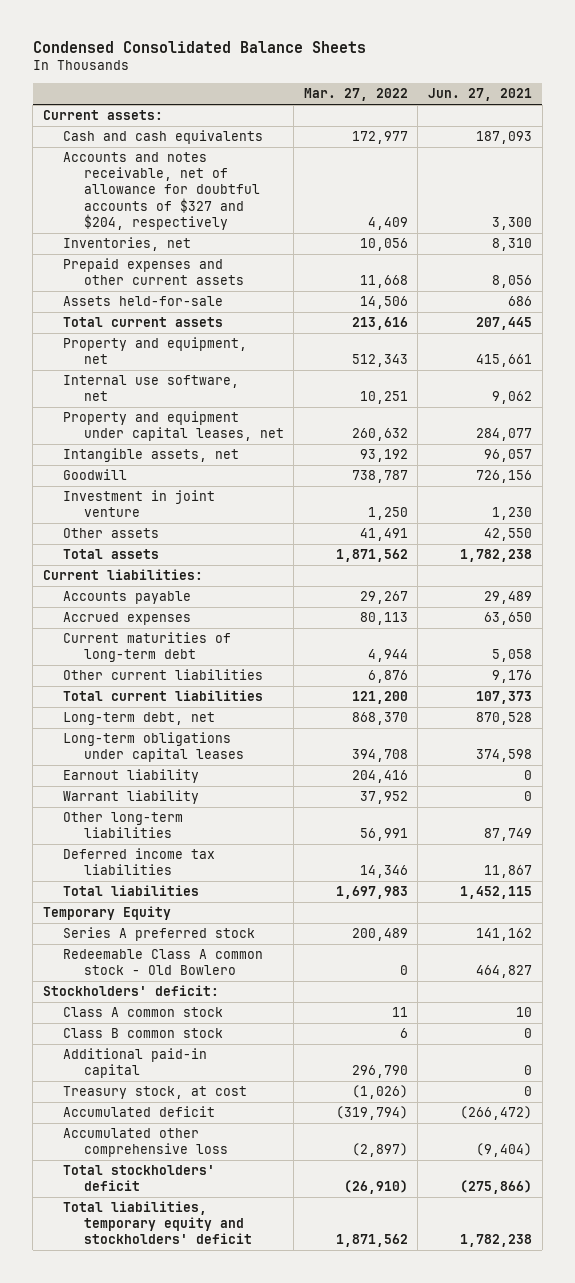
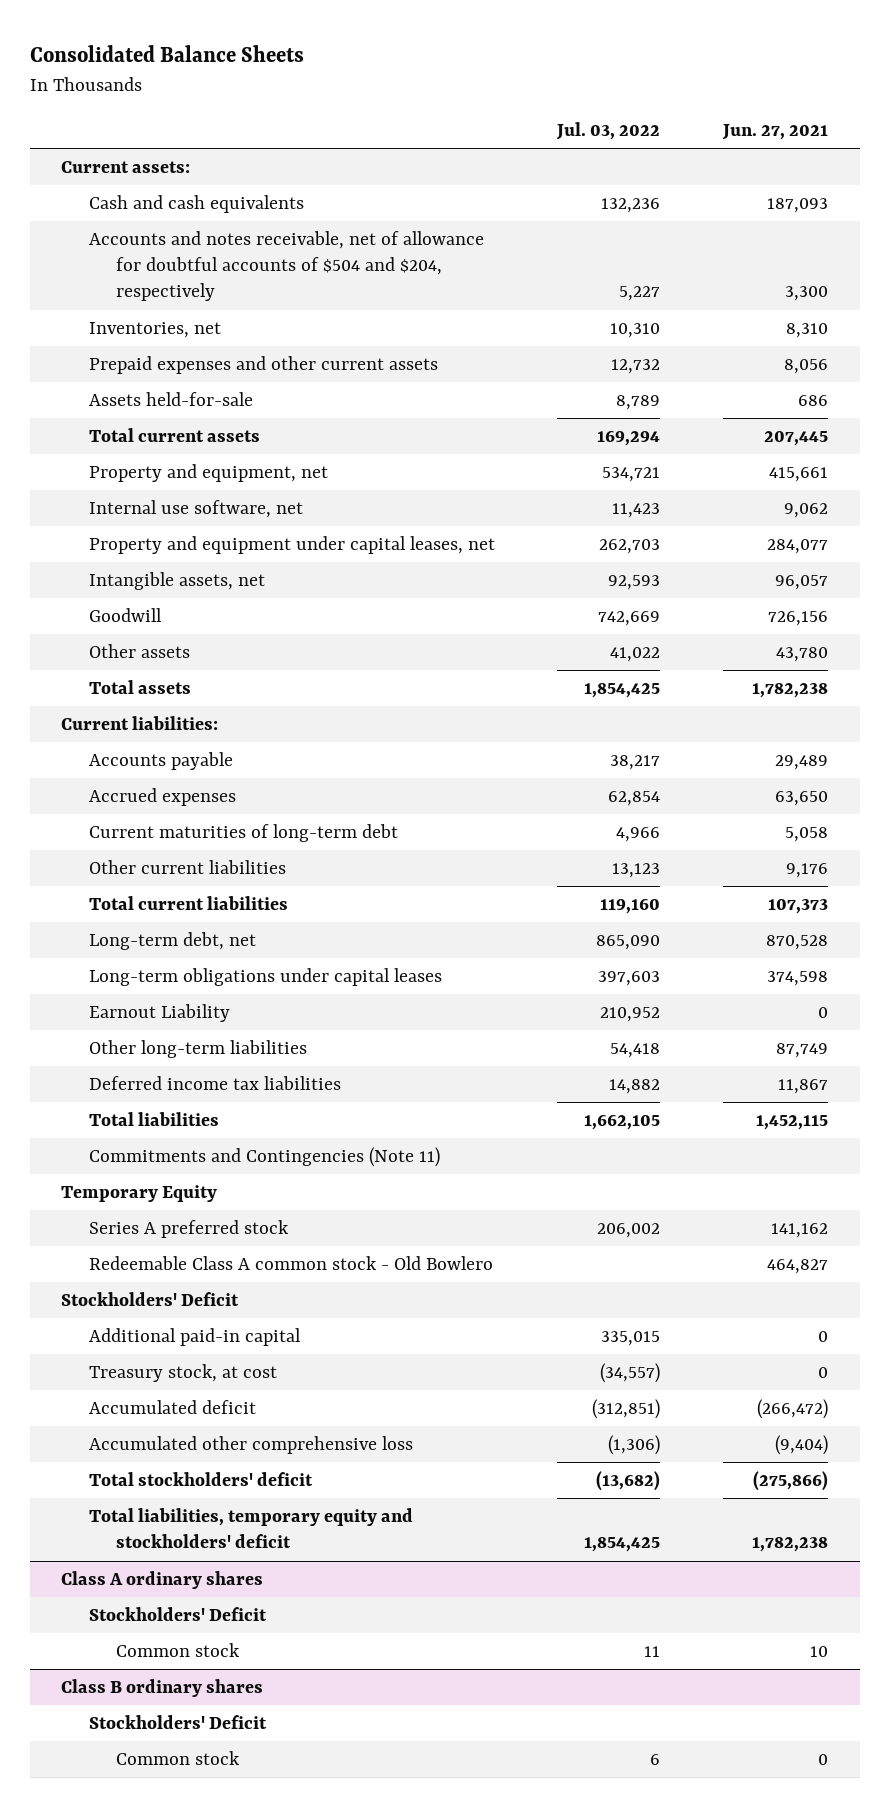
[32,40,366,53] Condensed Consolidated Balance Sheets -> [29,45,304,63] Consolidated Balance Sheets
[303,88,408,102] Mar. 27, 2022 -> none
none -> [556,122,661,141] Jul. 03, 2022
[63,152,260,230] Accounts and notes receivable, net of allowance for doubtful accounts of $327 and $204, respectively -> [88,231,484,302] Accounts and notes receivable, net of allowance for doubtful accounts of $504 and $204, respectively
[63,490,216,518] Investment in joint venture -> none
[484,528,533,542] 42,550 -> [776,647,829,663] 43,780
[63,790,200,805] Warrant liability -> none
[63,769,200,784] Earnout liability -> [88,1004,230,1023] Earnout Liability
none -> [88,1147,440,1168] Commitments and Contingencies (Note 11)
[63,1007,224,1018] Class A common stock -> none
[63,1028,224,1039] Class B common stock -> none
[42,985,219,997] Stockholders' deficit: -> [61,1292,240,1307] Stockholders' Deficit
none -> [61,1571,264,1590] Class A ordinary shares
none -> [88,1607,267,1622] Stockholders' Deficit
none -> [116,1643,241,1658] Common stock
none -> [61,1679,264,1698] Class B ordinary shares
none -> [88,1715,267,1730] Stockholders' Deficit
none -> [116,1751,241,1766] Common stock

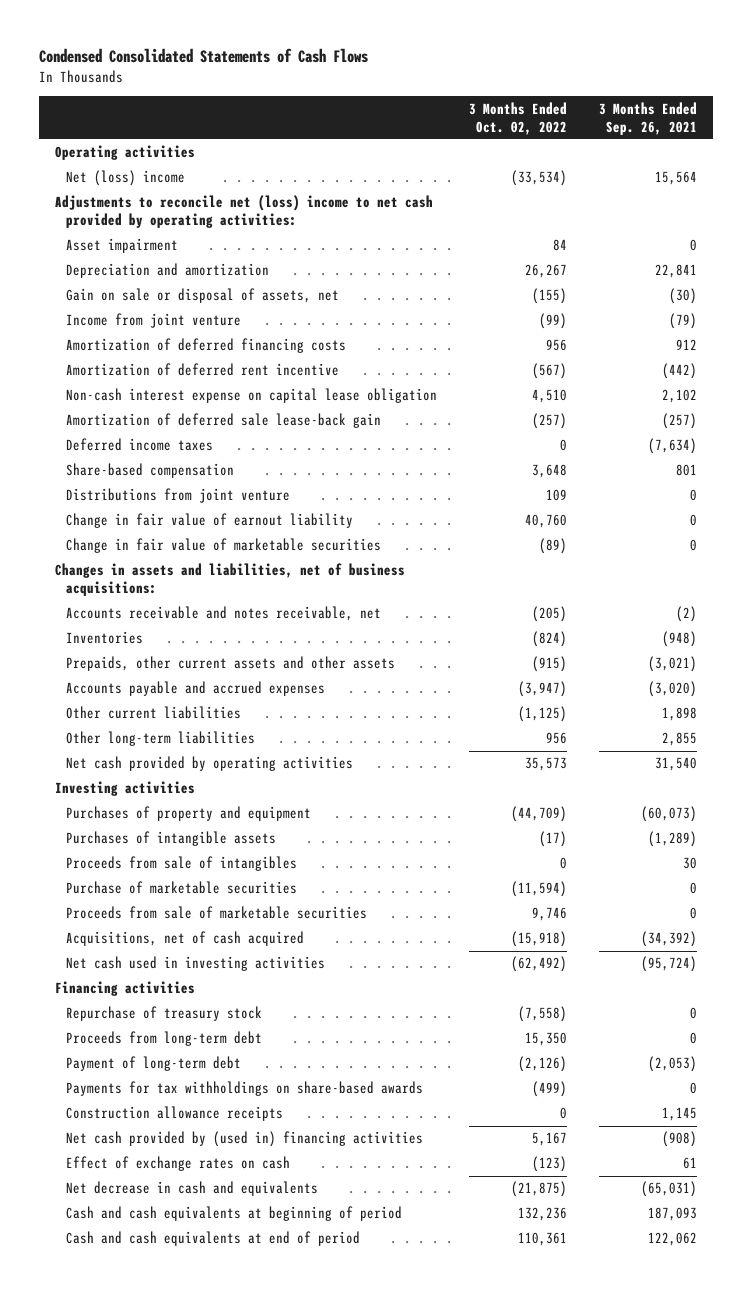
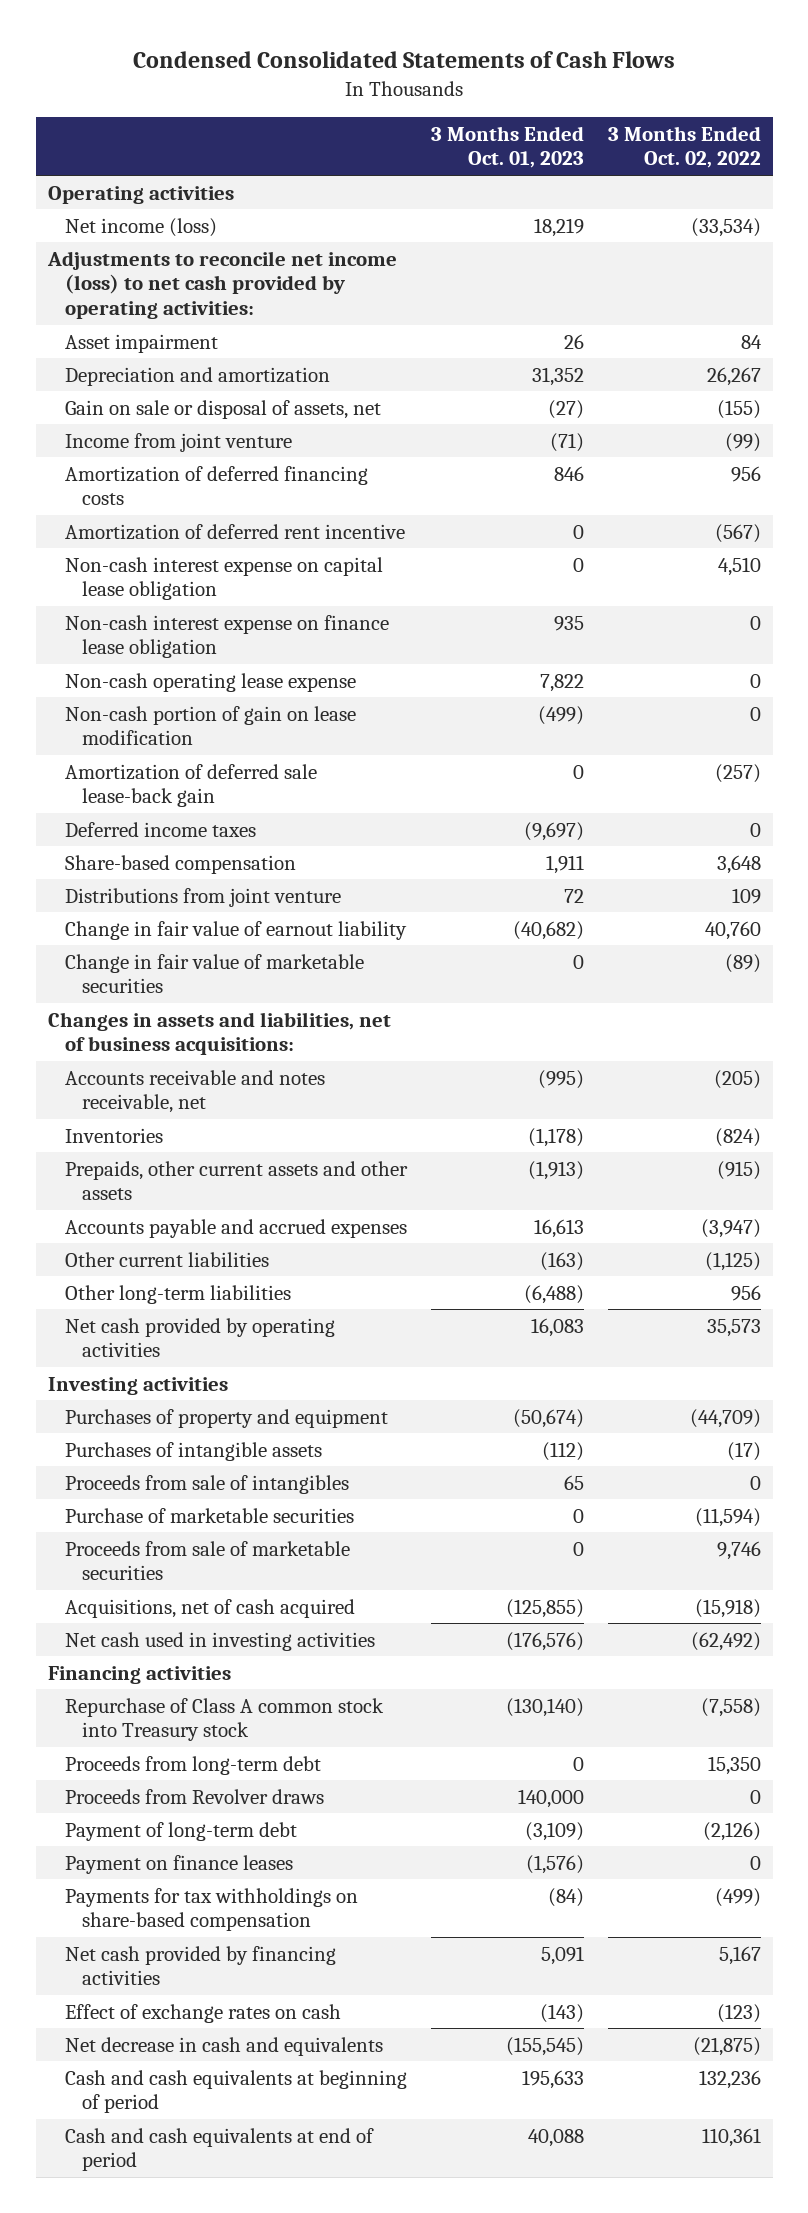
[599,101,698,135] 3 Months Ended Sep. 26, 2021 -> none
none -> [430,125,584,169] 3 Months Ended Oct. 01, 2023
[66,170,186,187] Net (loss) income -> [64,217,217,237] Net income (loss)
[55,195,434,229] Adjustments to reconcile net (loss) income to net cash provided by operating activities: -> [46,250,397,320] Adjustments to reconcile net income (loss) to net cash provided by operating activities:
none -> [64,614,389,659] Non-cash interest expense on finance lease obligation
none -> [64,672,356,692] Non-cash operating lease expense
none -> [64,705,356,746] Non-cash portion of gain on lease modification
[66,1006,263,1022] Repurchase of treasury stock -> [64,1697,384,1742] Repurchase of Class A common stock into Treasury stock
none -> [64,1788,324,1804] Proceeds from Revolver draws
[66,1106,284,1122] Construction allowance receipts -> none
none -> [64,1854,293,1874] Payment on finance leases
[66,1081,424,1097] Payments for tax withholdings on share-based awards -> [64,1887,358,1932] Payments for tax withholdings on share-based compensation
[66,1131,424,1148] Net cash provided by (used in) financing activities -> [64,1945,336,1986] Net cash provided by financing activities

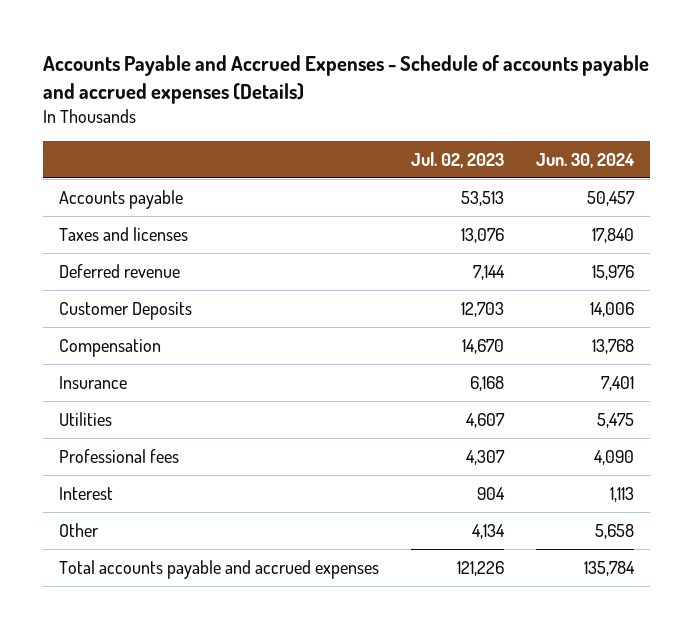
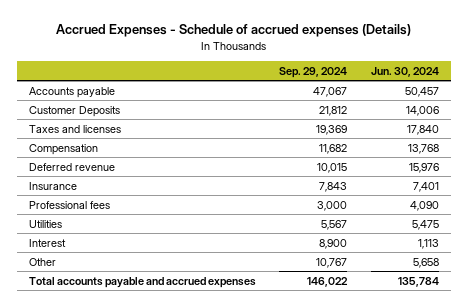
[43,54,650,104] Accounts Payable and Accrued Expenses - Schedule of accounts payable and accrued expenses (Details) -> [55,24,411,38] Accrued Expenses - Schedule of accrued expenses (Details)
[411,151,505,168] Jul. 02, 2023 -> none
none -> [279,66,348,78] Sep. 29, 2024
[59,227,189,242] Taxes and licenses -> [28,124,121,133] Taxes and licenses
[59,264,181,279] Deferred revenue -> [28,162,115,171] Deferred revenue
[59,412,113,427] Utilities -> [28,219,62,228] Utilities

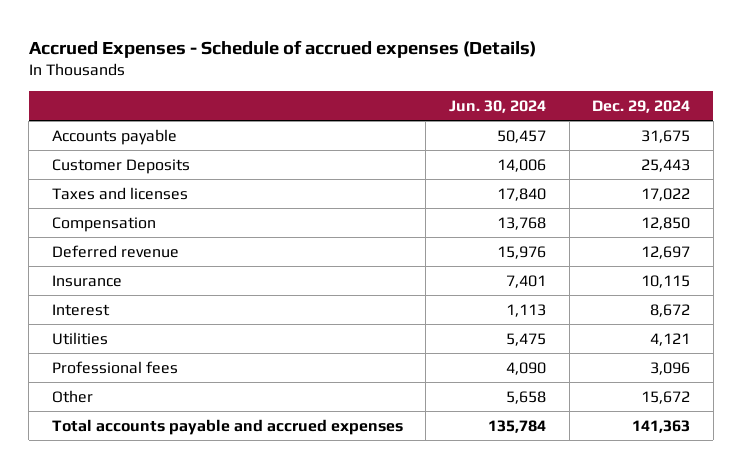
[279,66,348,78] Sep. 29, 2024 -> none
none -> [592,100,691,114] Dec. 29, 2024
[28,219,62,228] Utilities -> [51,331,108,345] Utilities
[28,200,110,209] Professional fees -> [51,360,178,374] Professional fees

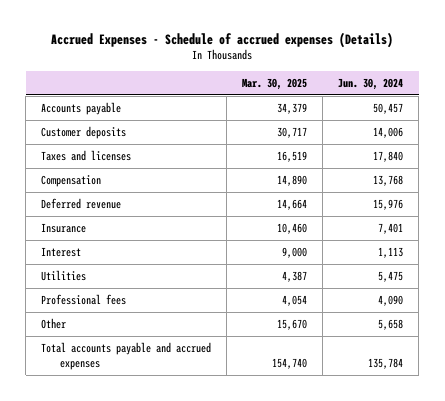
[592,100,691,114] Dec. 29, 2024 -> none
none -> [242,78,308,91] Mar. 30, 2025
[51,158,190,174] Customer Deposits -> [41,126,127,140] Customer deposits

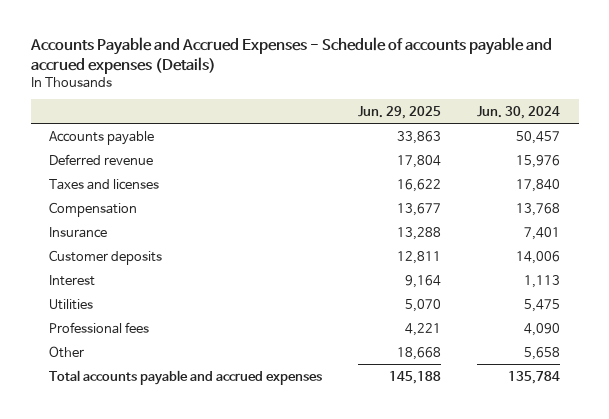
[51,31,394,48] Accrued Expenses - Schedule of accrued expenses (Details) -> [29,37,552,74] Accounts Payable and Accrued Expenses - Schedule of accounts payable and accrued expenses (Details)
[242,78,308,91] Mar. 30, 2025 -> none
none -> [358,105,442,119] Jun. 29, 2025
[41,198,122,210] Deferred revenue -> [48,153,153,165] Deferred revenue
[41,126,127,140] Customer deposits -> [48,249,162,265] Customer deposits

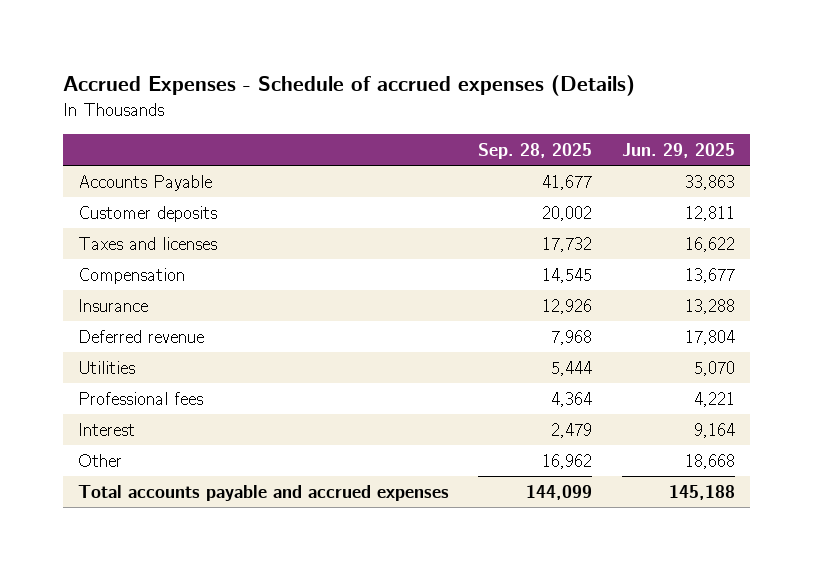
[29,37,552,74] Accounts Payable and Accrued Expenses - Schedule of accounts payable and accrued expenses (Details) -> [63,75,636,97] Accrued Expenses - Schedule of accrued expenses (Details)
[477,105,561,119] Jun. 30, 2024 -> none
none -> [478,142,593,159] Sep. 28, 2025
[48,130,154,145] Accounts payable -> [77,174,212,191] Accounts Payable
[48,249,162,265] Customer deposits -> [77,205,217,222] Customer deposits
[48,153,153,165] Deferred revenue -> [77,329,204,343] Deferred revenue
[48,274,95,286] Interest -> [77,422,135,436] Interest

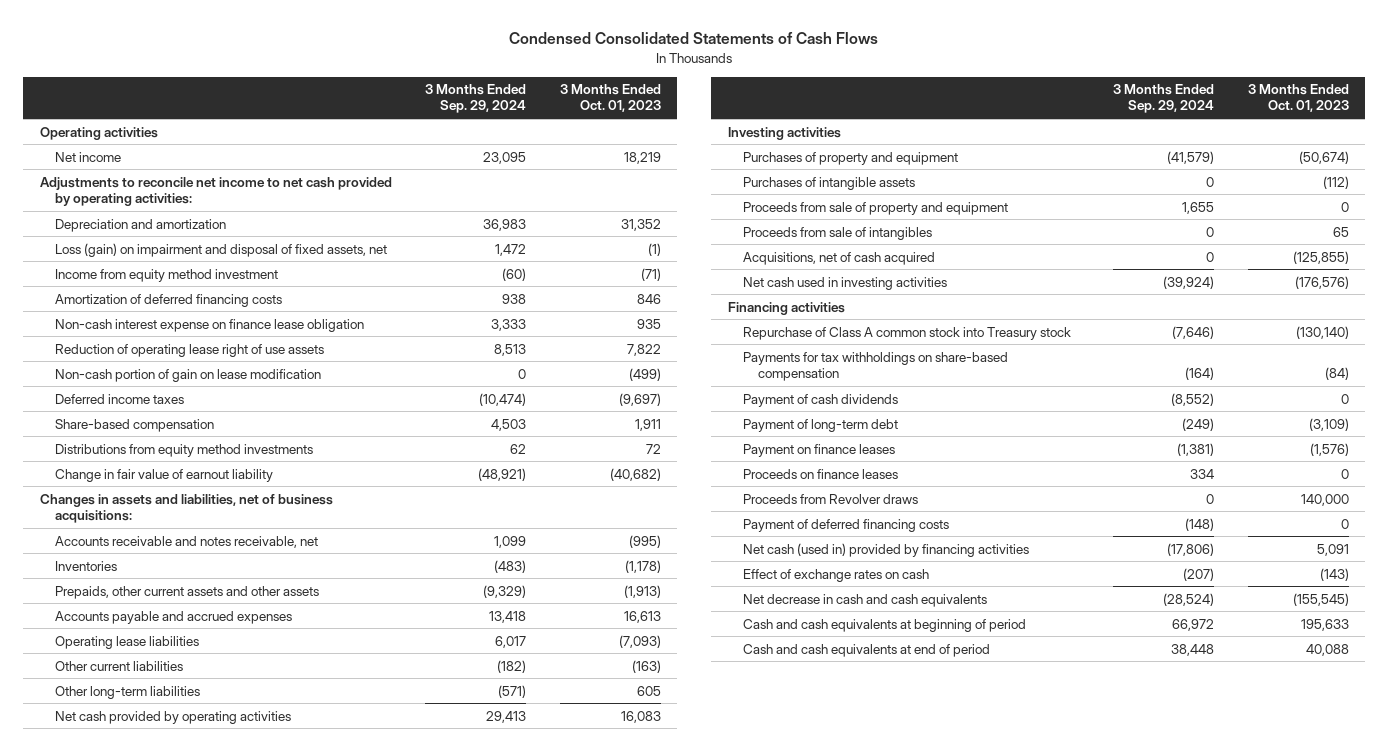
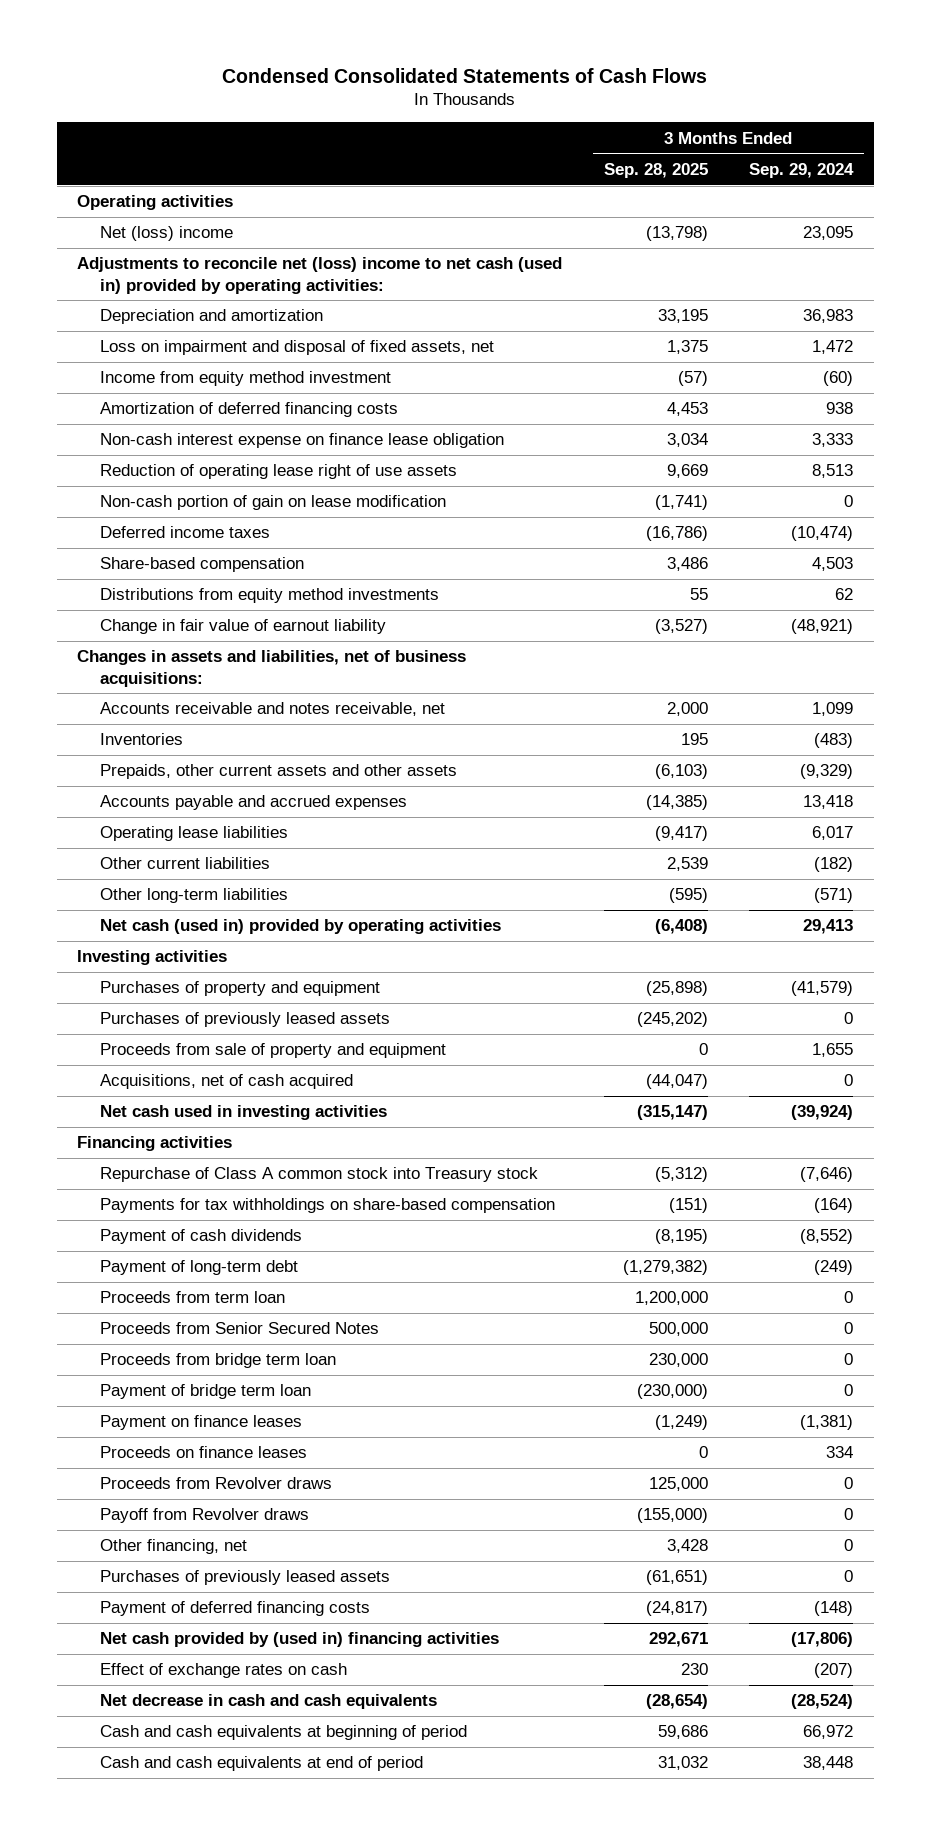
[559,84,661,113] 3 Months Ended Oct. 01, 2023 -> none
none -> [603,162,708,178] Sep. 28, 2025
[54,151,121,162] Net income -> [99,226,233,242] Net (loss) income
[39,176,392,206] Adjustments to reconcile net income to net cash provided by operating activities: -> [77,257,563,294] Adjustments to reconcile net (loss) income to net cash (used in) provided by operating activities:
[54,242,387,257] Loss (gain) on impairment and disposal of fixed assets, net -> [99,340,494,356] Loss on impairment and disposal of fixed assets, net
[54,710,291,724] Net cash provided by operating activities -> [99,919,501,935] Net cash (used in) provided by operating activities
[742,176,915,190] Purchases of intangible assets -> [99,1012,390,1028] Purchases of previously leased assets
[742,226,932,240] Proceeds from sale of intangibles -> none
none -> [99,1291,285,1304] Proceeds from term loan
none -> [99,1322,379,1335] Proceeds from Senior Secured Notes
none -> [99,1353,336,1369] Proceeds from bridge term loan
none -> [99,1384,311,1400] Payment of bridge term loan
none -> [99,1508,309,1524] Payoff from Revolver draws
none -> [99,1539,247,1555] Other financing, net
none -> [99,1570,390,1586] Purchases of previously leased assets
[742,542,1029,557] Net cash (used in) provided by financing activities -> [99,1632,499,1648] Net cash provided by (used in) financing activities

